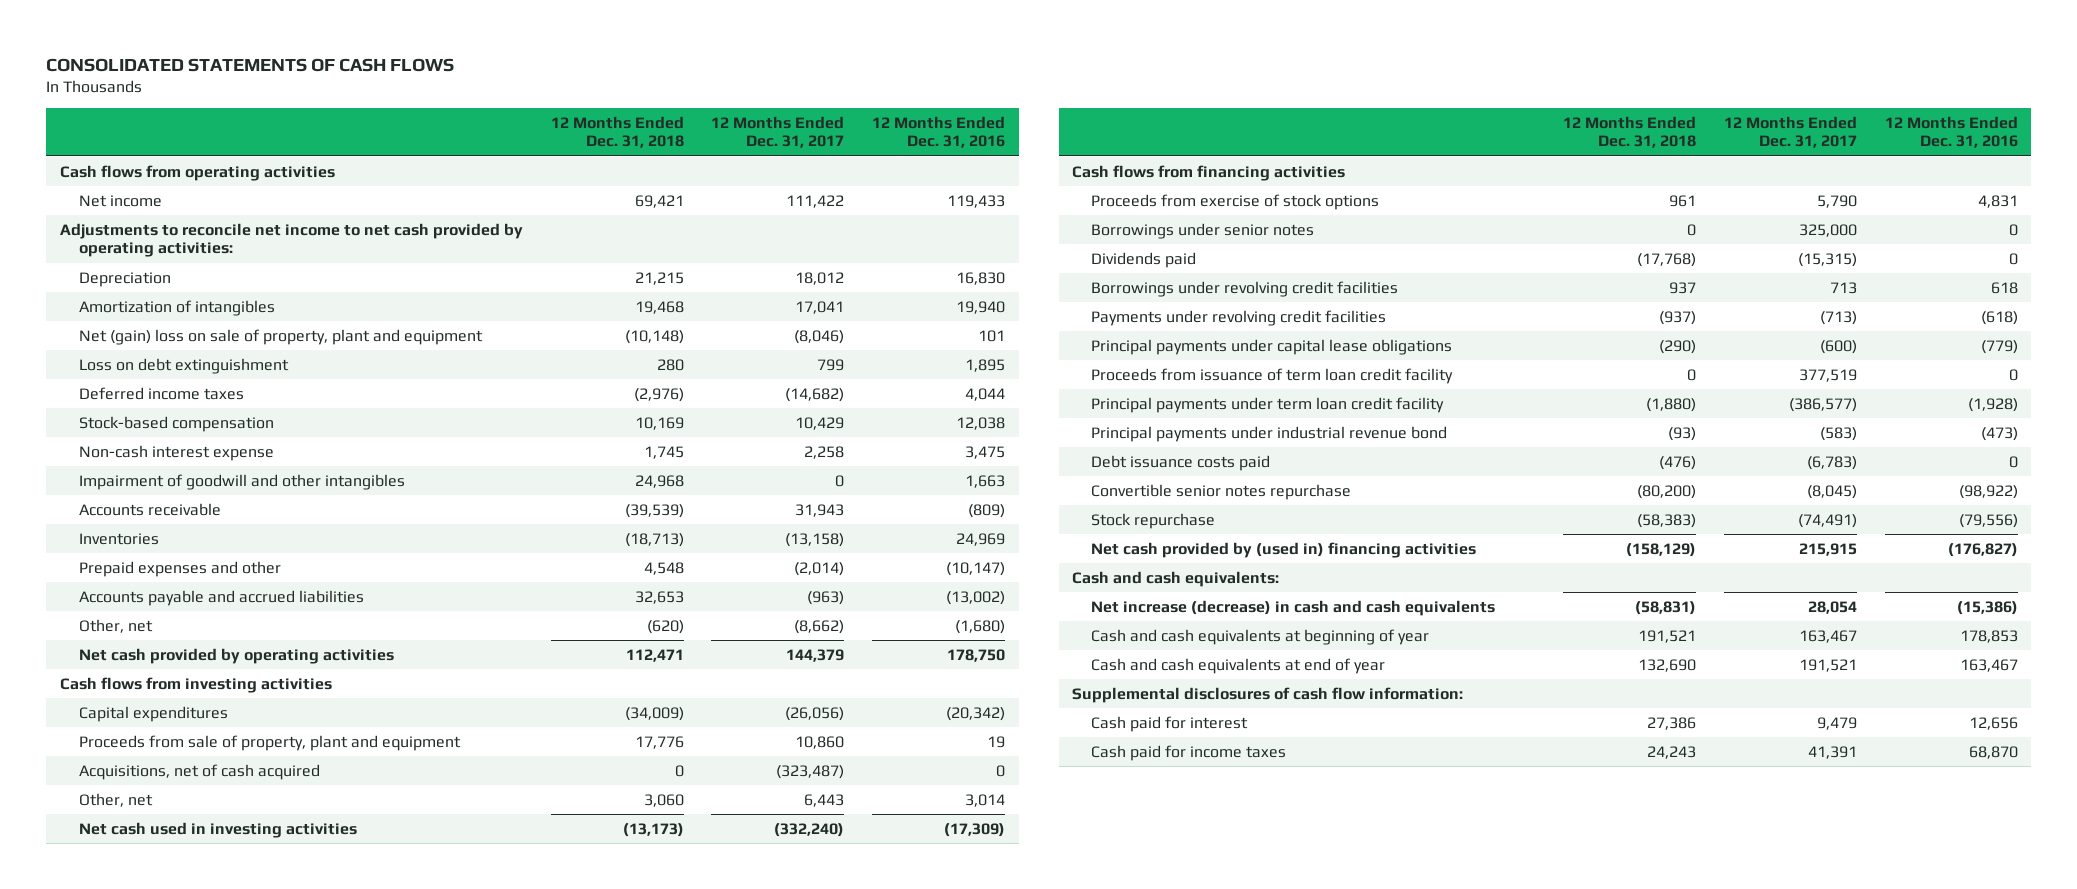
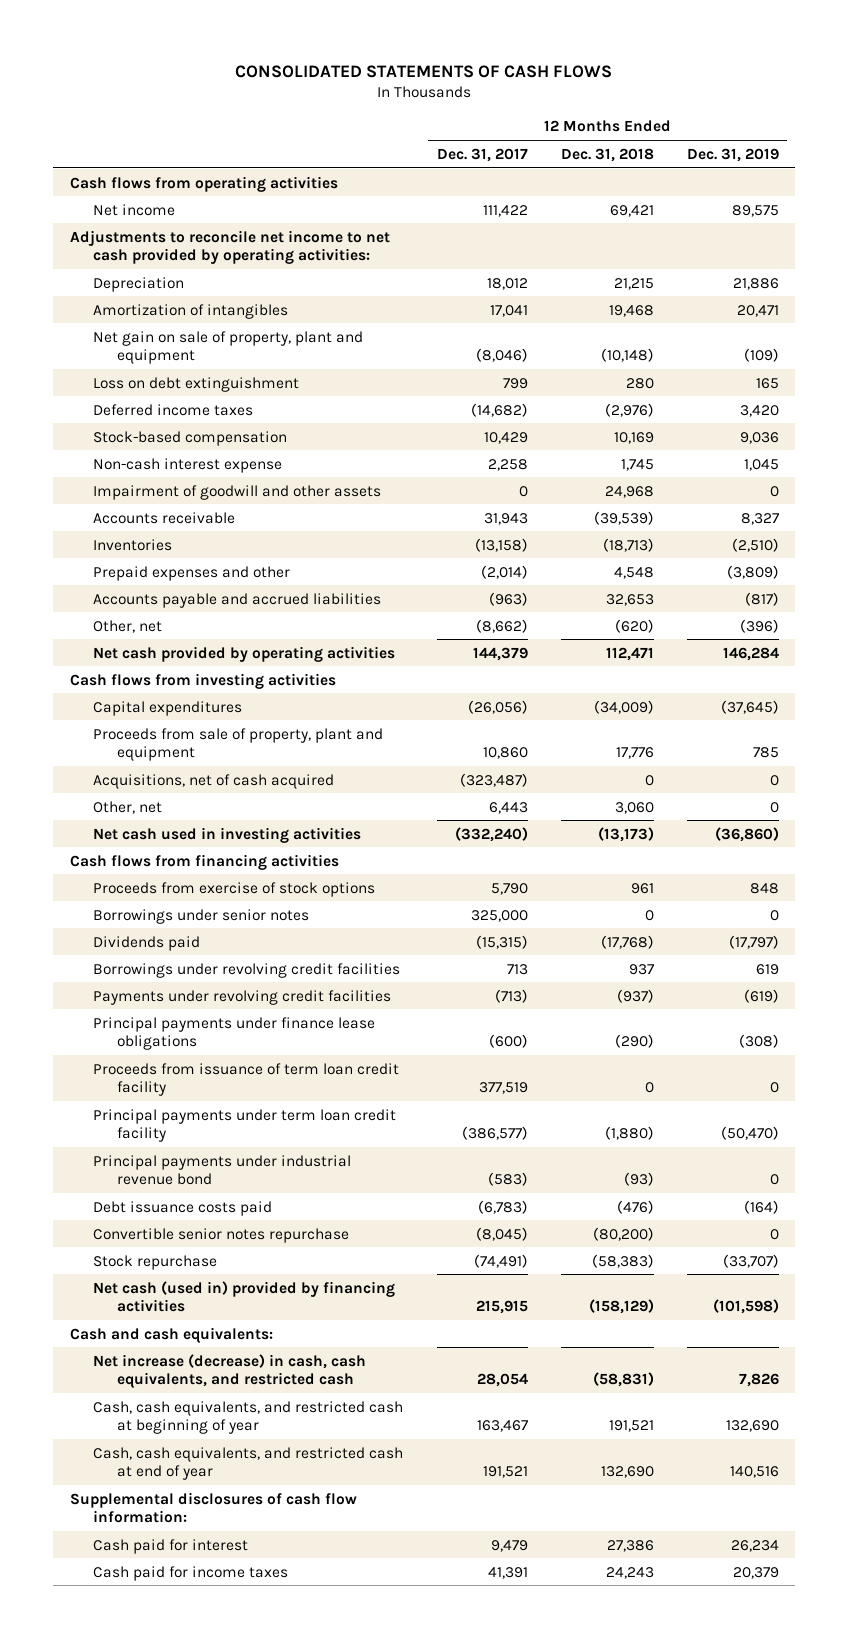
[871,115,1005,149] 12 Months Ended Dec. 31, 2016 -> none
none -> [686,147,779,162] Dec. 31, 2019
[78,328,483,345] Net (gain) loss on sale of property, plant and equipment -> [93,330,364,364] Net gain on sale of property, plant and equipment
[78,473,405,490] Impairment of goodwill and other intangibles -> [93,484,382,500] Impairment of goodwill and other assets
[1091,338,1453,355] Principal payments under capital lease obligations -> [93,1016,376,1050] Principal payments under finance lease obligations
[1091,541,1477,558] Net cash provided by (used in) financing activities -> [93,1280,396,1312] Net cash (used in) provided by financing activities
[1091,599,1496,616] Net increase (decrease) in cash and cash equivalents -> [93,1353,367,1388] Net increase (decrease) in cash, cash equivalents, and restricted cash
[1091,628,1430,645] Cash and cash equivalents at beginning of year -> [93,1400,404,1434] Cash, cash equivalents, and restricted cash at beginning of year
[1091,657,1386,674] Cash and cash equivalents at end of year -> [93,1446,404,1480] Cash, cash equivalents, and restricted cash at end of year

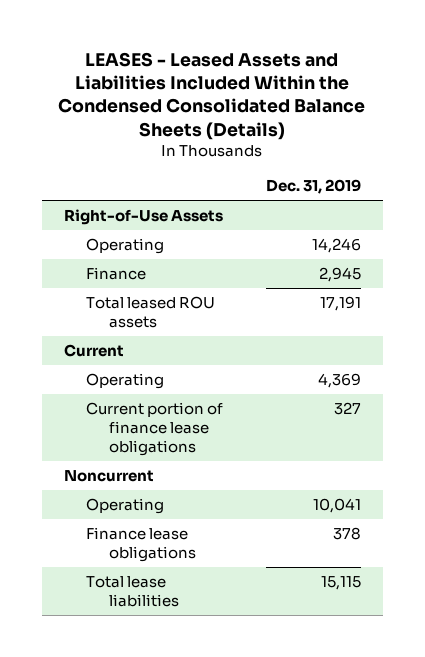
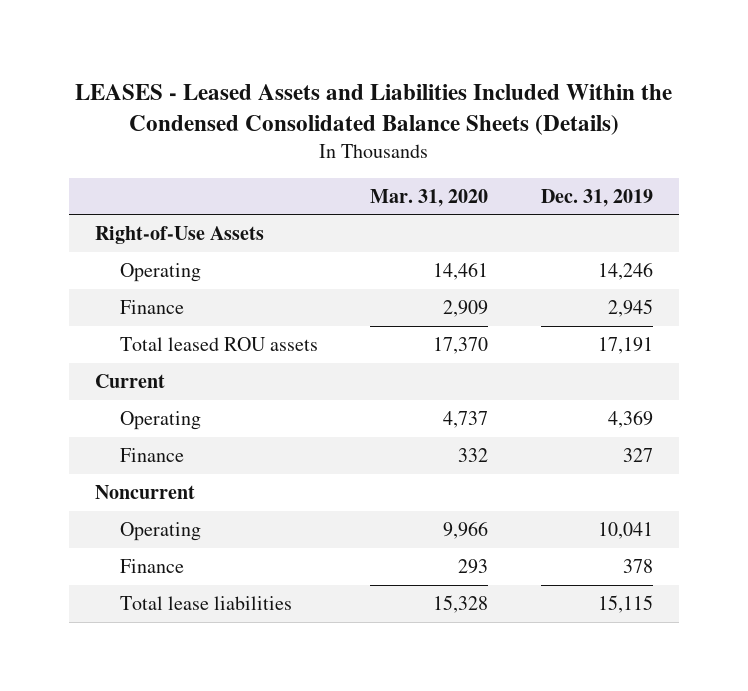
none -> [370,188,489,207] Mar. 31, 2020
[86,402,224,457] Current portion of finance lease obligations -> [119,447,184,462] Finance
[86,527,197,563] Finance lease obligations -> [119,558,184,573] Finance

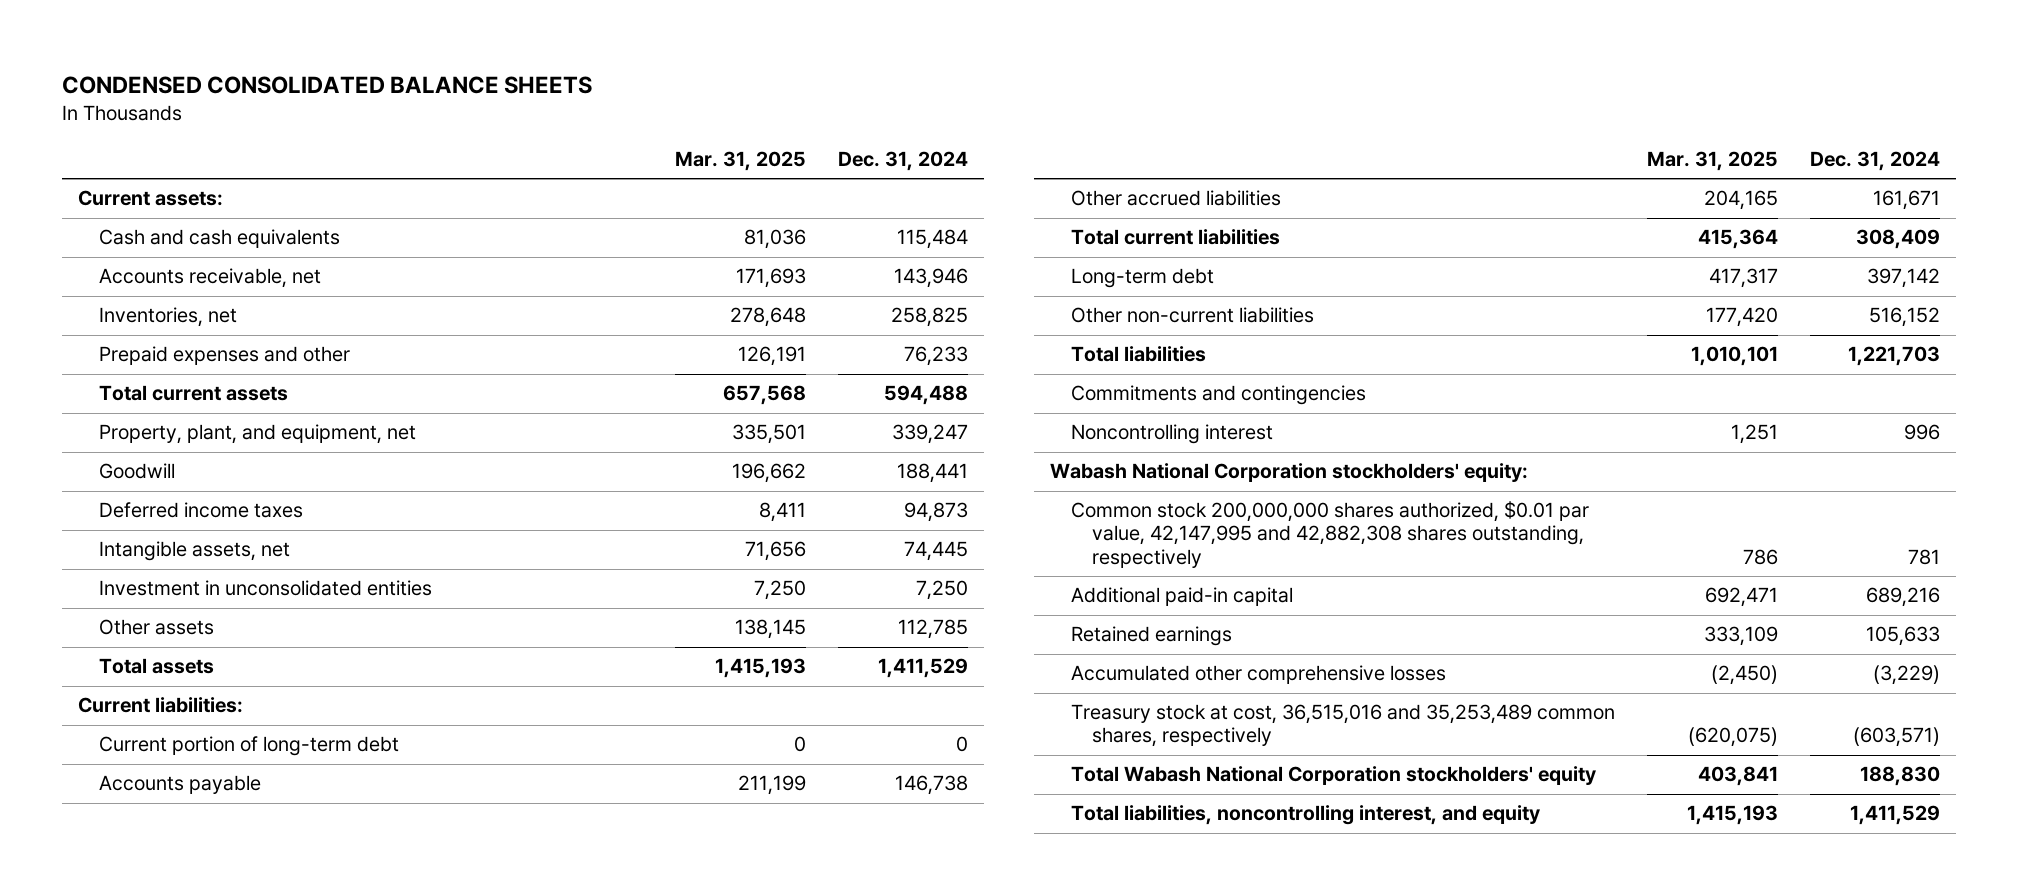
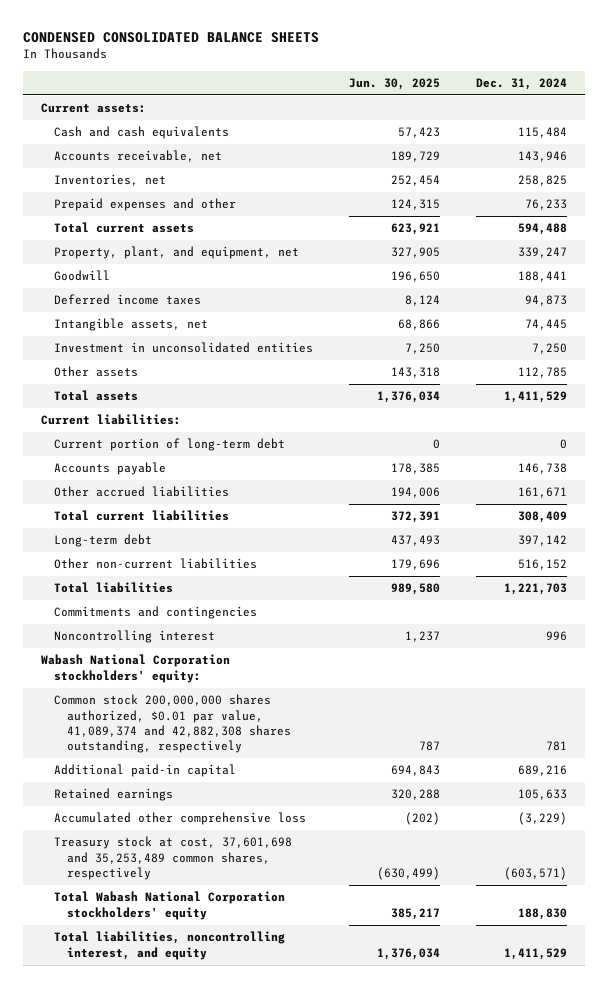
[675,150,807,171] Mar. 31, 2025 -> none
none -> [348,77,440,90] Jun. 30, 2025
[1070,501,1589,568] Common stock 200,000,000 shares authorized, $0.01 par value, 42,147,995 and 42,882,308 shares outstanding, respectively -> [54,694,292,754] Common stock 200,000,000 shares authorized, $0.01 par value, 41,089,374 and 42,882,308 shares outstanding, respectively
[1070,665,1446,685] Accumulated other comprehensive losses -> [54,812,307,826] Accumulated other comprehensive loss
[1070,704,1615,748] Treasury stock at cost, 36,515,016 and 35,253,489 common shares, respectively -> [54,836,293,880] Treasury stock at cost, 37,601,698 and 35,253,489 common shares, respectively

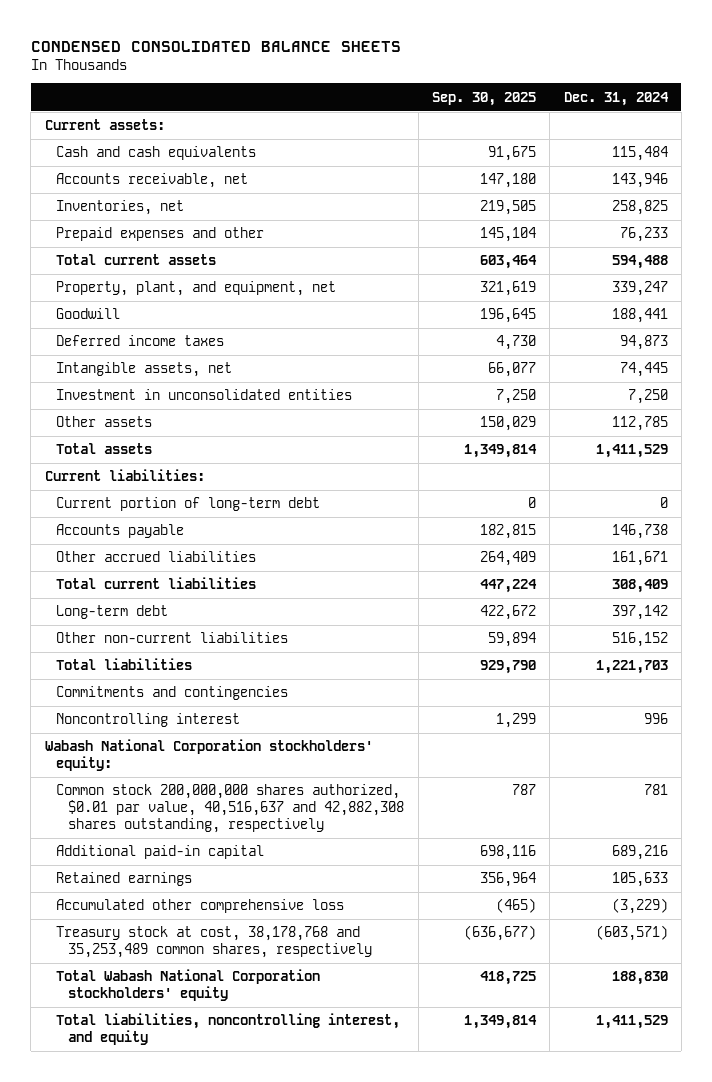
[348,77,440,90] Jun. 30, 2025 -> none
none -> [431,91,536,106] Sep. 30, 2025
[54,694,292,754] Common stock 200,000,000 shares authorized, $0.01 par value, 41,089,374 and 42,882,308 shares outstanding, respectively -> [56,784,405,834] Common stock 200,000,000 shares authorized, $0.01 par value, 40,516,637 and 42,882,308 shares outstanding, respectively
[54,836,293,880] Treasury stock at cost, 37,601,698 and 35,253,489 common shares, respectively -> [56,926,373,959] Treasury stock at cost, 38,178,768 and 35,253,489 common shares, respectively

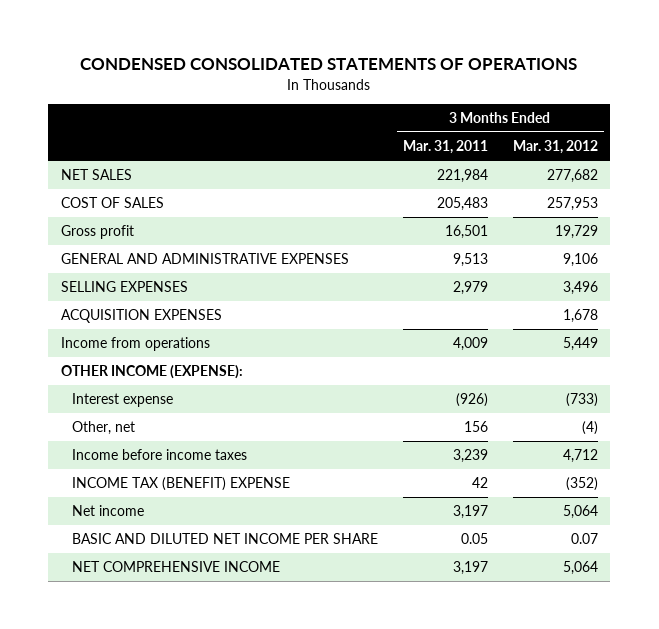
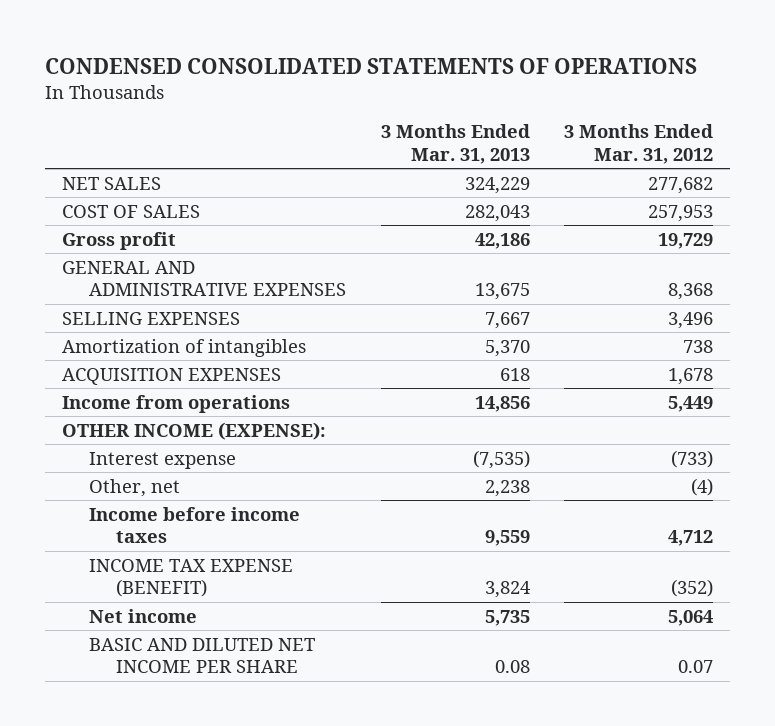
[402,140,488,155] Mar. 31, 2011 -> none
none -> [380,123,530,164] 3 Months Ended Mar. 31, 2013
[562,253,598,268] 9,106 -> [667,283,713,301] 8,368
none -> [62,338,307,357] Amortization of intangibles
[72,477,291,492] INCOME TAX (BENEFIT) EXPENSE -> [89,558,294,598] INCOME TAX EXPENSE (BENEFIT)
[72,561,281,573] NET COMPREHENSIVE INCOME -> none

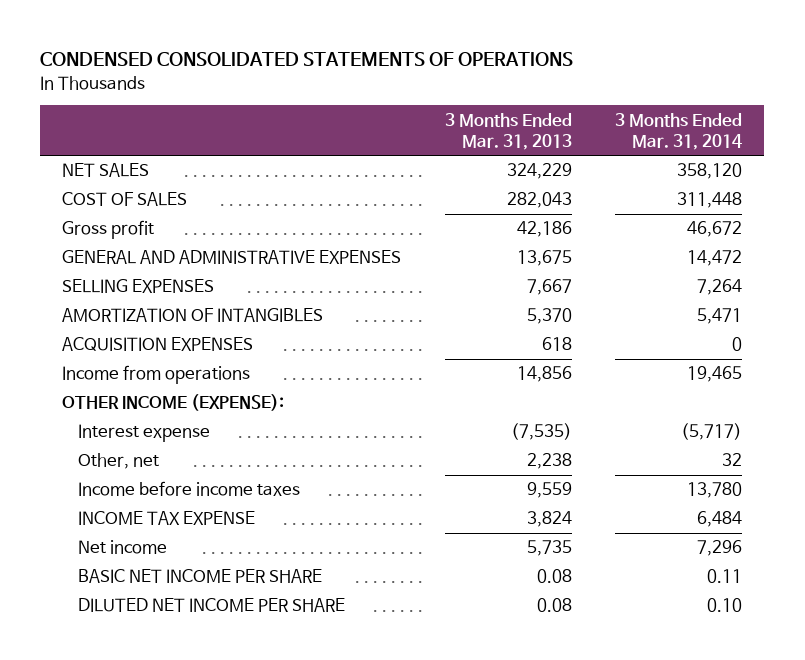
[563,123,713,164] 3 Months Ended Mar. 31, 2012 -> none
none -> [615,112,743,150] 3 Months Ended Mar. 31, 2014
[62,338,307,357] Amortization of intangibles -> [62,308,324,323] AMORTIZATION OF INTANGIBLES
[89,558,294,598] INCOME TAX EXPENSE (BENEFIT) -> [78,511,256,526] INCOME TAX EXPENSE
[89,637,316,674] BASIC AND DILUTED NET INCOME PER SHARE -> [78,569,323,584] BASIC NET INCOME PER SHARE
none -> [78,598,346,613] DILUTED NET INCOME PER SHARE

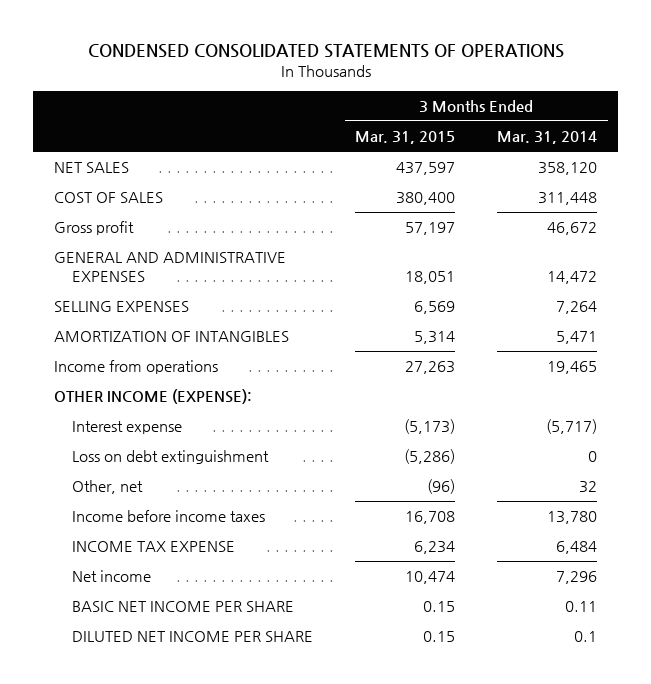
[444,112,572,150] 3 Months Ended Mar. 31, 2013 -> none
none -> [355,131,456,145] Mar. 31, 2015
[62,337,254,352] ACQUISITION EXPENSES -> none
none -> [72,450,270,465] Loss on debt extinguishment
[707,598,743,613] 0.10 -> [574,631,598,643] 0.1

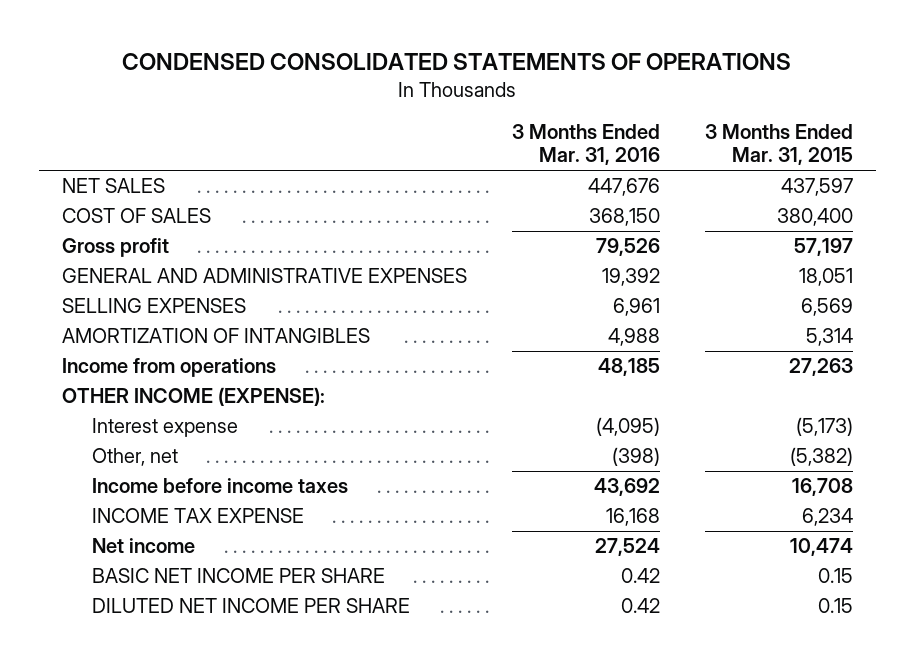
[497,131,598,145] Mar. 31, 2014 -> none
none -> [511,123,660,166] 3 Months Ended Mar. 31, 2016
[72,450,270,465] Loss on debt extinguishment -> none
[427,479,456,495] (96) -> [790,447,854,467] (5,382)

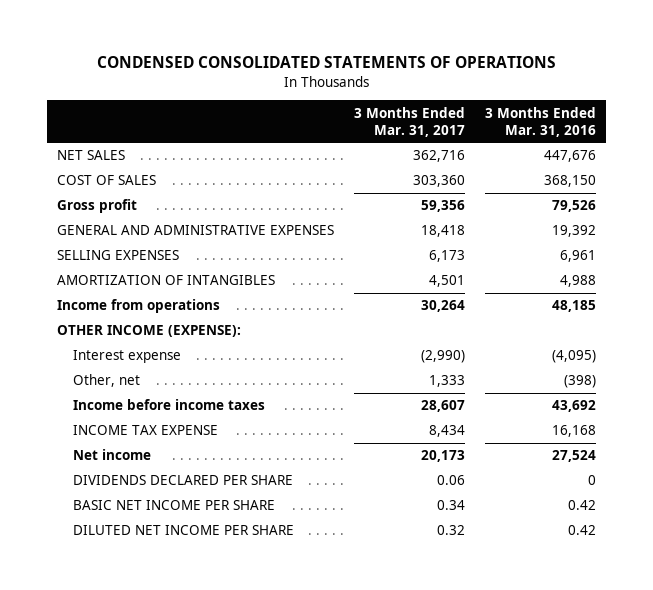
[705,123,854,166] 3 Months Ended Mar. 31, 2015 -> none
none -> [354,106,466,137] 3 Months Ended Mar. 31, 2017
none -> [72,475,293,486] DIVIDENDS DECLARED PER SHARE

